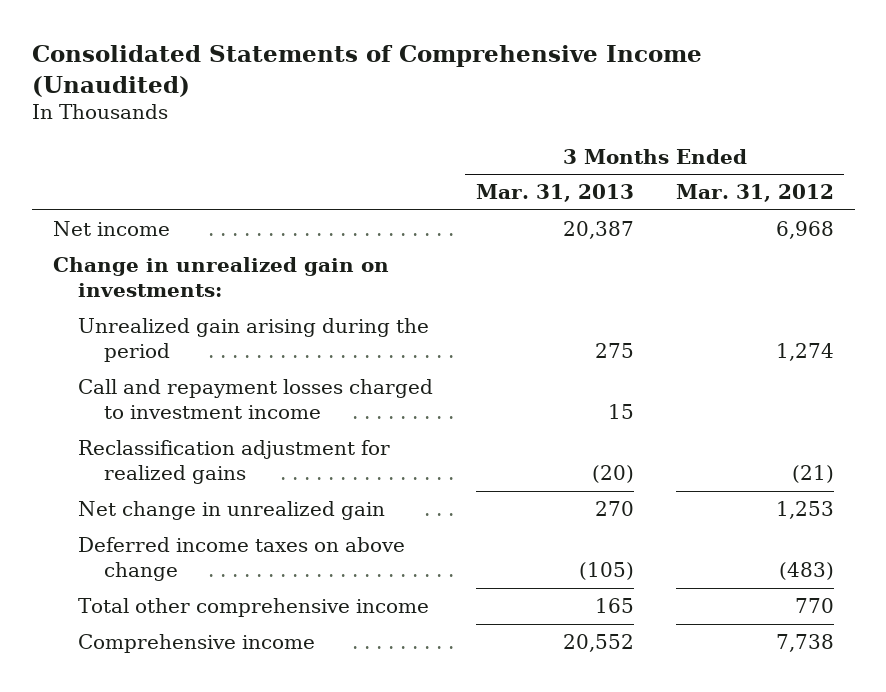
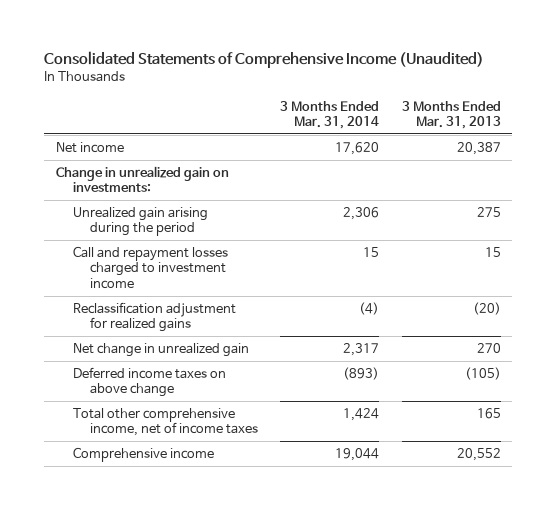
[675,184,834,203] Mar. 31, 2012 -> none
none -> [280,100,380,130] 3 Months Ended Mar. 31, 2014
[78,597,430,617] Total other comprehensive income -> [72,407,258,437] Total other comprehensive income, net of income taxes

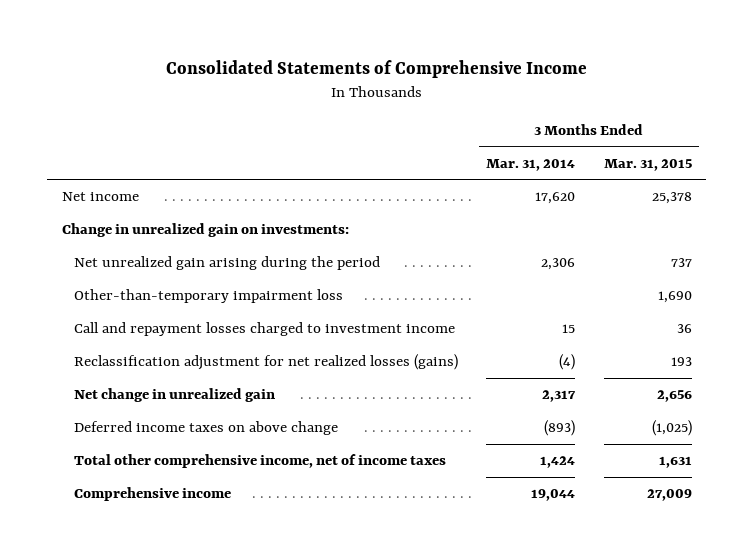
[44,50,485,68] Consolidated Statements of Comprehensive Income (Unaudited) -> [165,59,587,78] Consolidated Statements of Comprehensive Income
[401,100,501,130] 3 Months Ended Mar. 31, 2013 -> none
none -> [603,158,692,171] Mar. 31, 2015
[72,206,208,237] Unrealized gain arising during the period -> [73,256,380,271] Net unrealized gain arising during the period
none -> [73,289,343,304] Other-than-temporary impairment loss
[72,301,236,333] Reclassification adjustment for realized gains -> [73,354,458,371] Reclassification adjustment for net realized losses (gains)

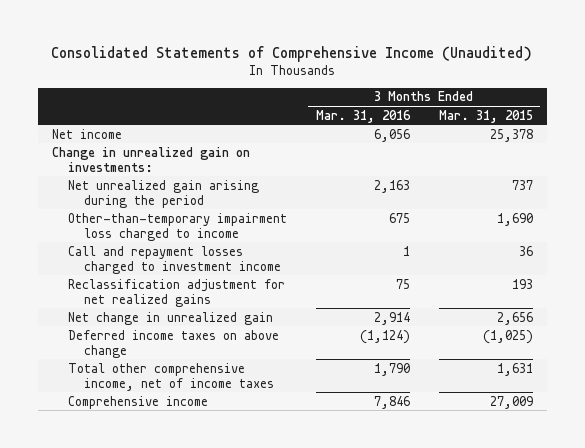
[165,59,587,78] Consolidated Statements of Comprehensive Income -> [51,45,533,62] Consolidated Statements of Comprehensive Income (Unaudited)
[486,158,576,171] Mar. 31, 2014 -> none
none -> [315,109,411,123] Mar. 31, 2016
[73,289,343,304] Other-than-temporary impairment loss -> [67,212,287,241] Other-than-temporary impairment loss charged to income
[73,354,458,371] Reclassification adjustment for net realized losses (gains) -> [67,278,285,307] Reclassification adjustment for net realized gains

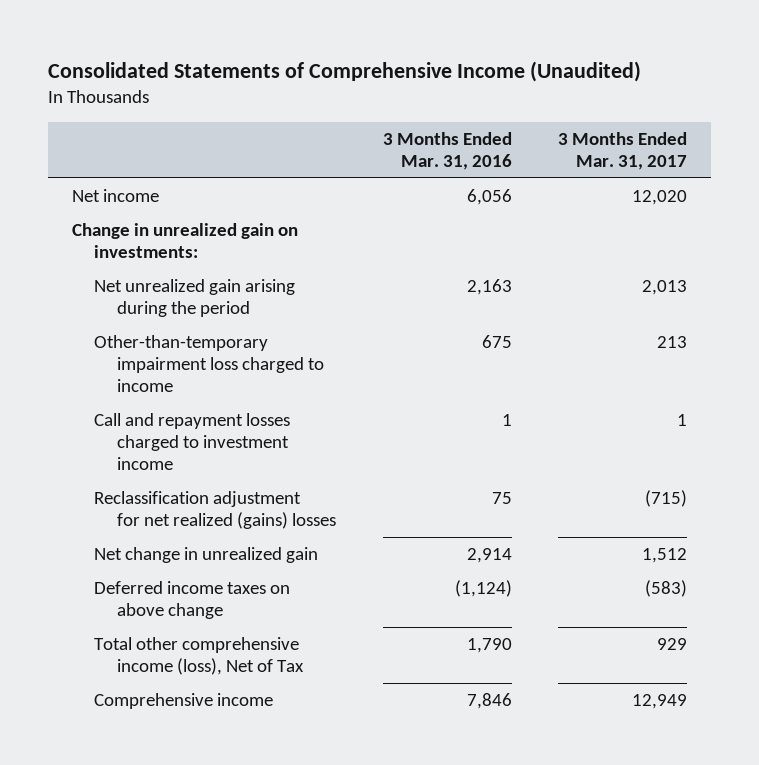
[438,109,533,123] Mar. 31, 2015 -> none
none -> [558,132,688,171] 3 Months Ended Mar. 31, 2017
[67,278,285,307] Reclassification adjustment for net realized gains -> [94,491,336,529] Reclassification adjustment for net realized (gains) losses
[67,362,274,391] Total other comprehensive income, net of income taxes -> [94,637,304,675] Total other comprehensive income (loss), Net of Tax

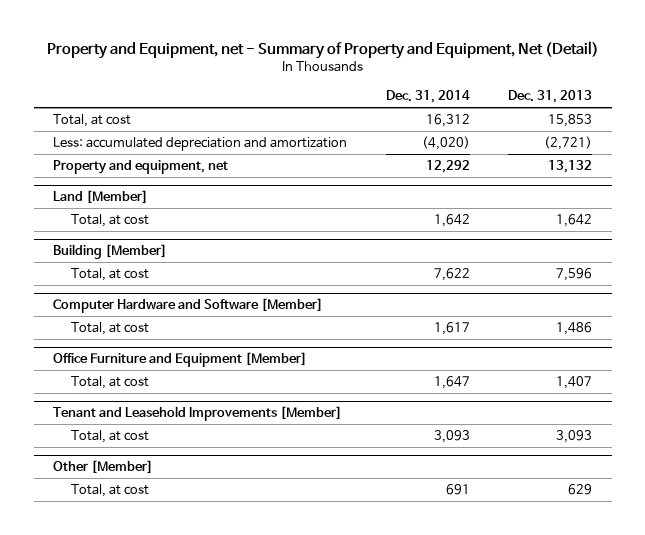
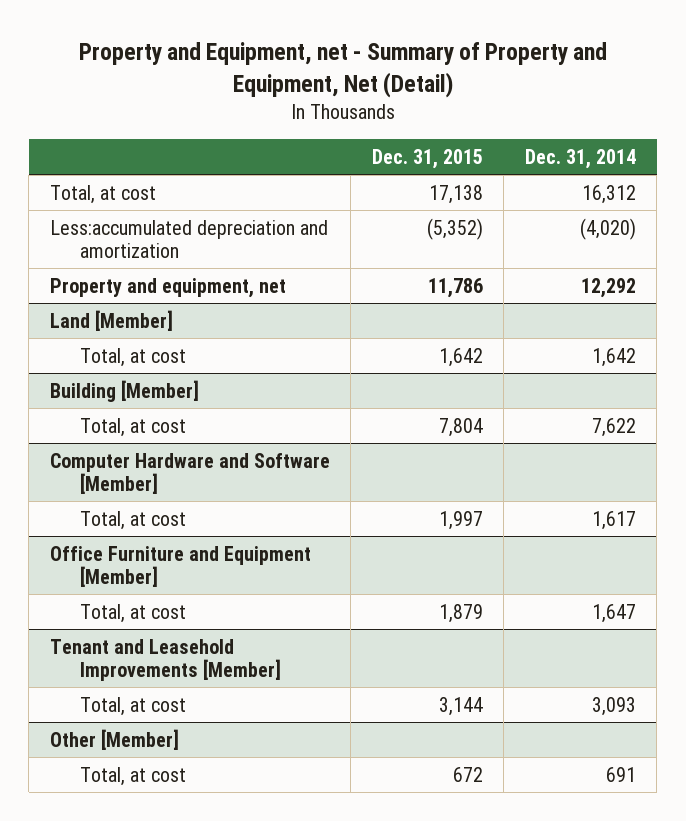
[508,90,593,104] Dec. 31, 2013 -> none
none -> [371,148,483,169] Dec. 31, 2015
[52,137,347,152] Less: accumulated depreciation and amortization -> [49,219,328,259] Less:accumulated depreciation and amortization

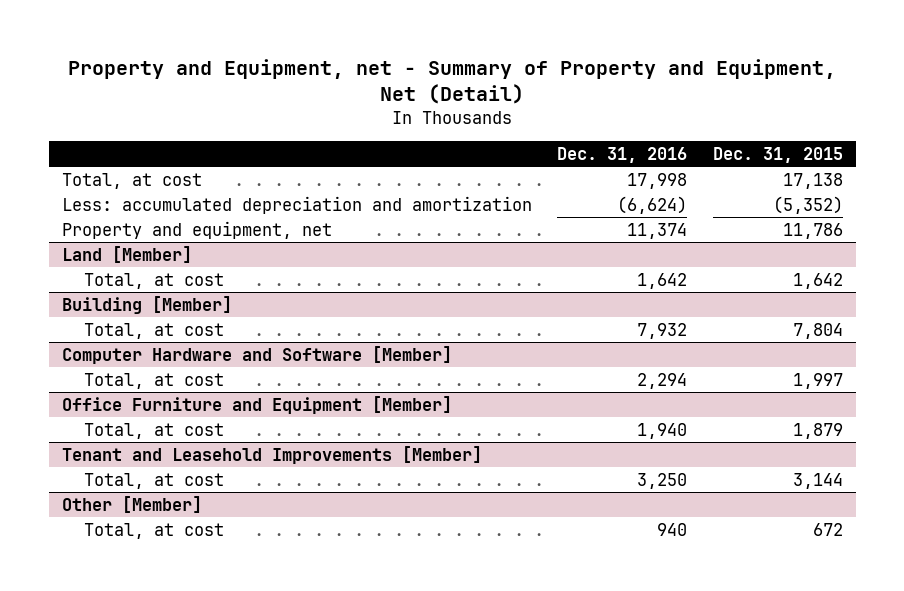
[524,148,636,169] Dec. 31, 2014 -> none
none -> [557,146,688,163] Dec. 31, 2016
[49,219,328,259] Less:accumulated depreciation and amortization -> [61,195,532,214] Less: accumulated depreciation and amortization

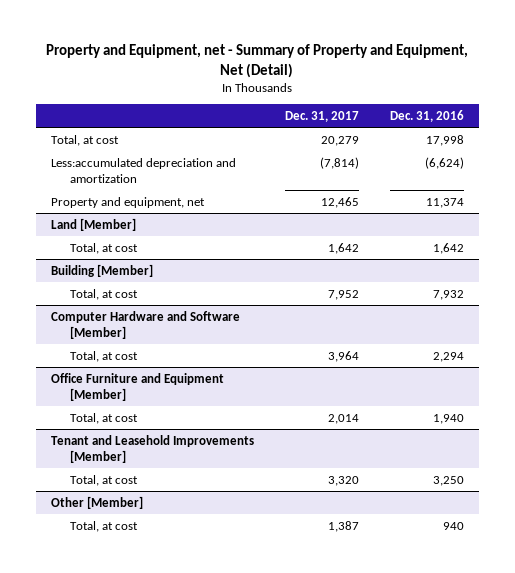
[712,146,843,163] Dec. 31, 2015 -> none
none -> [284,110,359,122] Dec. 31, 2017
[61,195,532,214] Less: accumulated depreciation and amortization -> [51,157,237,183] Less:accumulated depreciation and amortization

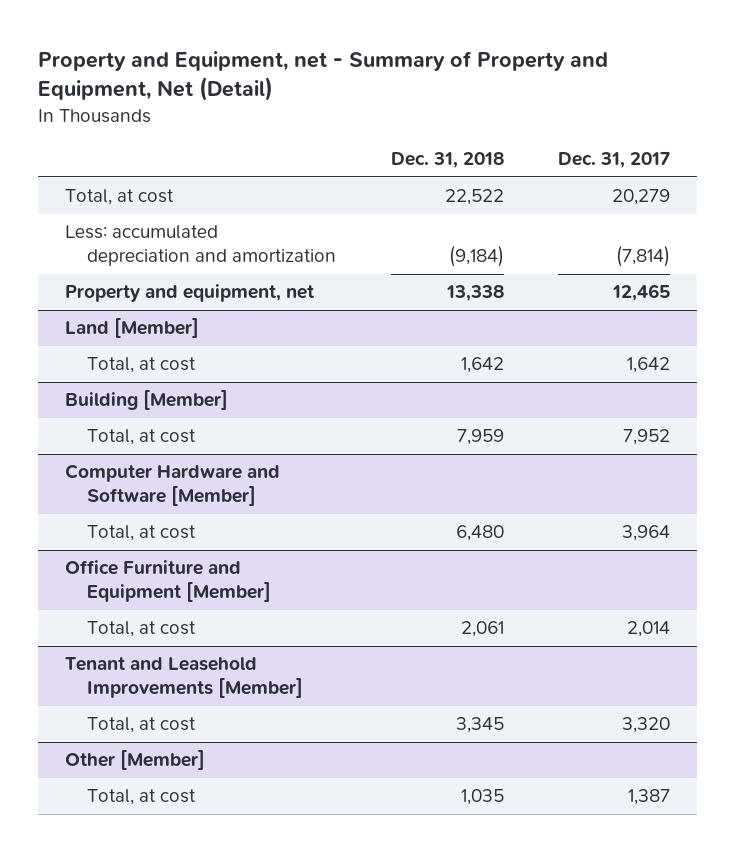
[389,109,464,122] Dec. 31, 2016 -> none
none -> [390,152,504,169] Dec. 31, 2018
[51,157,237,183] Less:accumulated depreciation and amortization -> [65,225,337,267] Less: accumulated depreciation and amortization

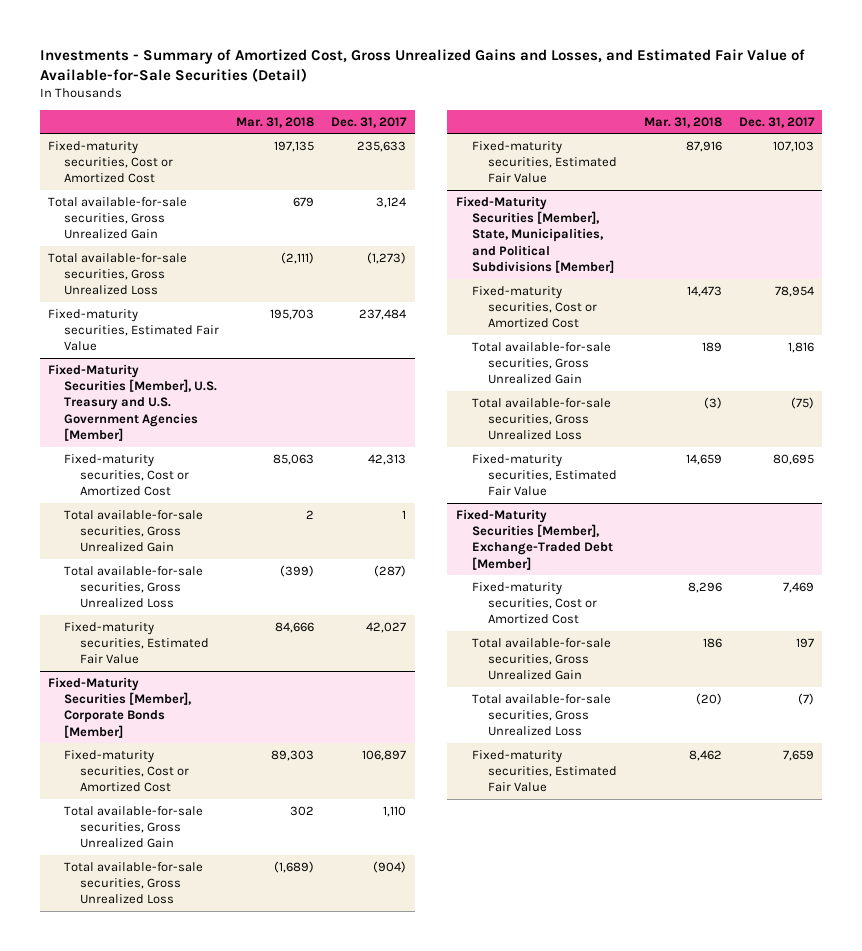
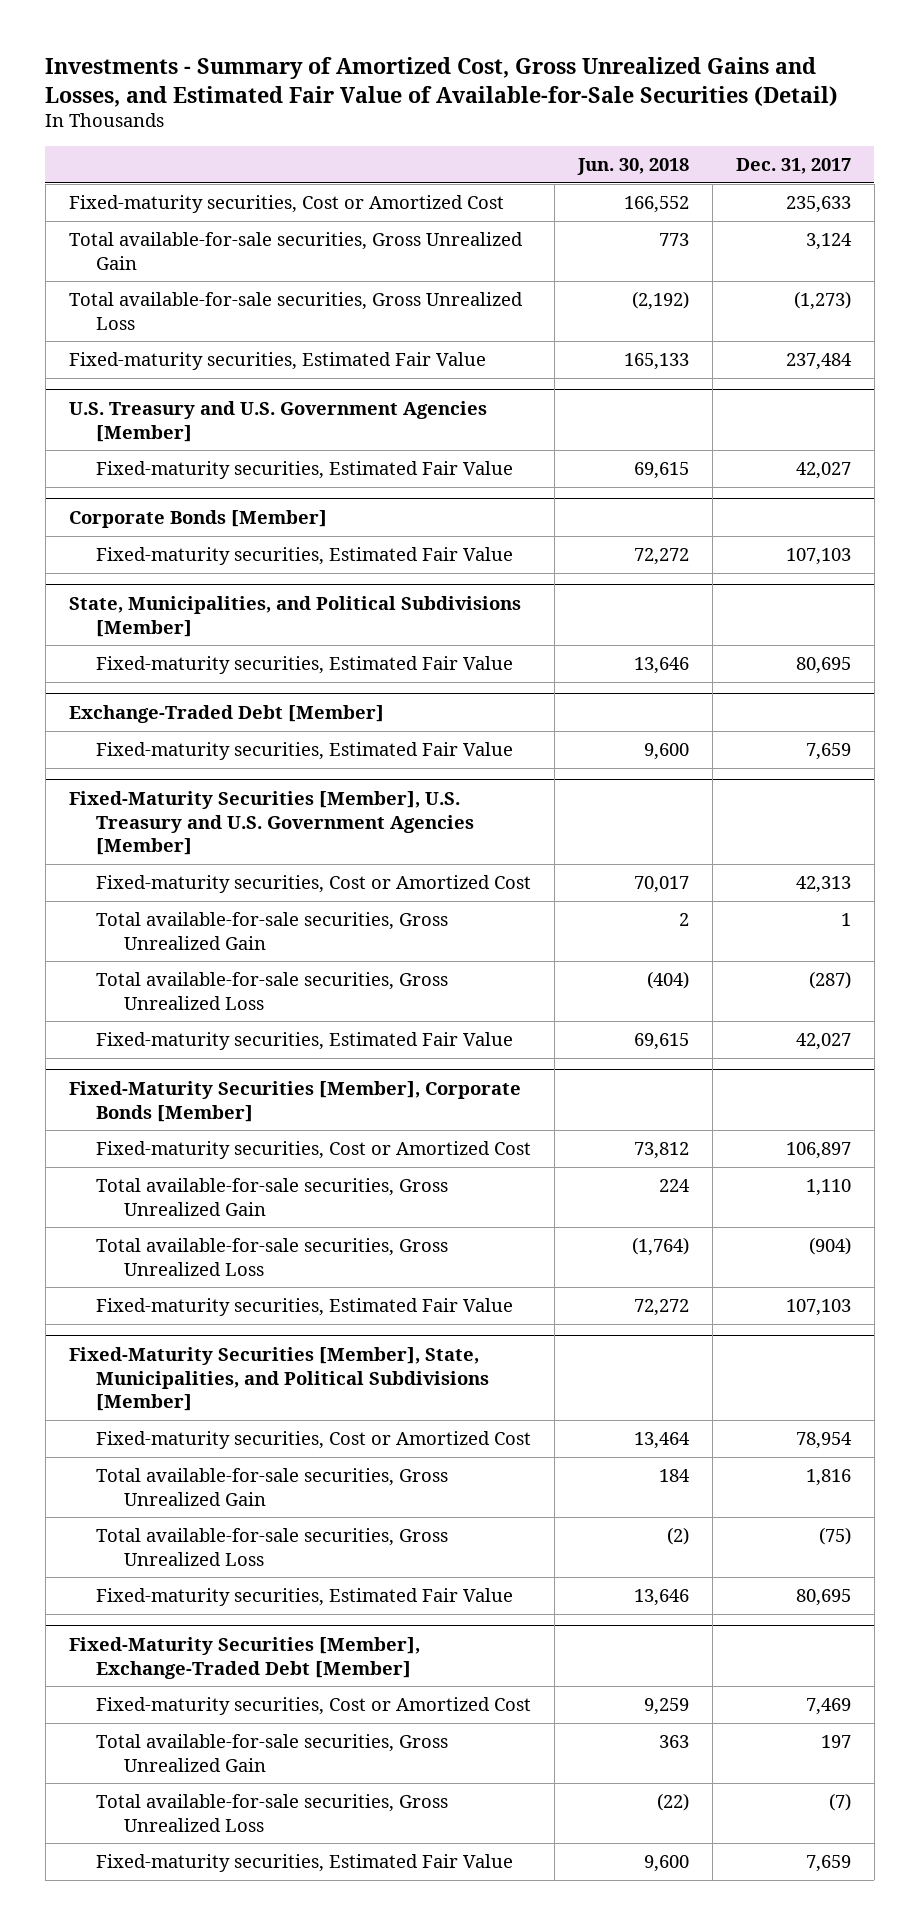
[236,116,315,128] Mar. 31, 2018 -> none
none -> [577,158,690,176] Jun. 30, 2018
none -> [68,400,487,442] U.S. Treasury and U.S. Government Agencies [Member]
none -> [96,461,514,480] Fixed-maturity securities, Estimated Fair Value
none -> [68,509,327,528] Corporate Bonds [Member]
none -> [96,547,514,566] Fixed-maturity securities, Estimated Fair Value
none -> [68,595,521,637] State, Municipalities, and Political Subdivisions [Member]
none -> [96,656,514,675] Fixed-maturity securities, Estimated Fair Value
none -> [68,704,384,723] Exchange-Traded Debt [Member]
none -> [96,742,514,761] Fixed-maturity securities, Estimated Fair Value

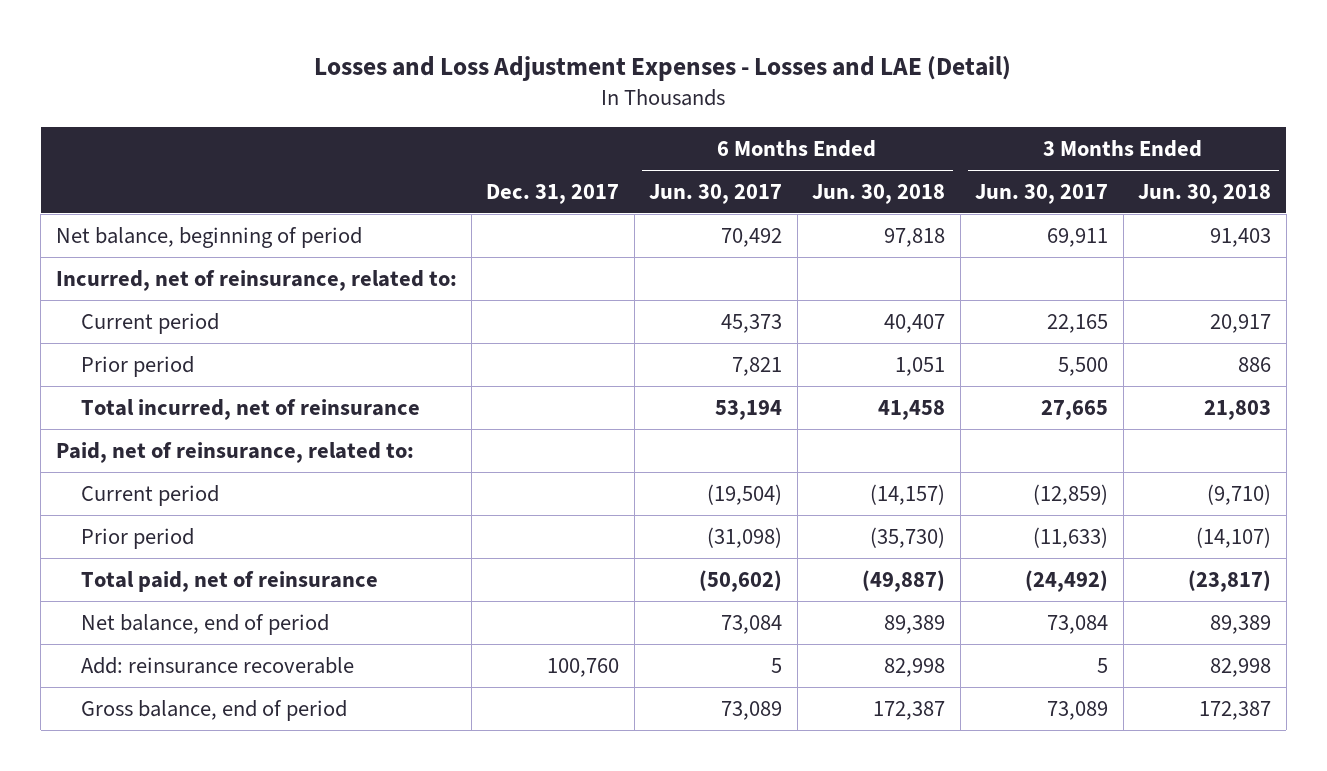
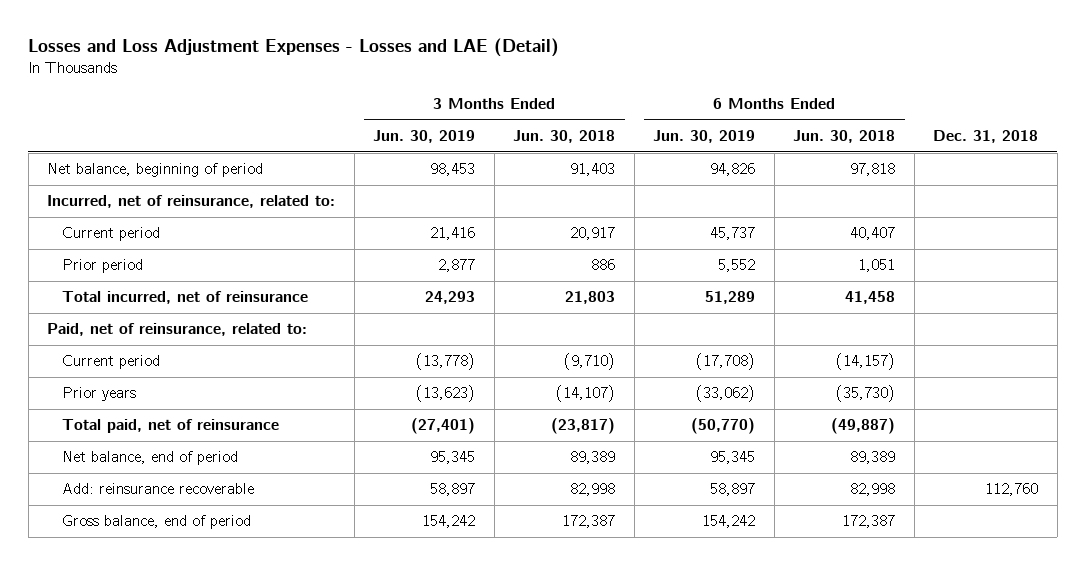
[486,183,620,204] Dec. 31, 2017 -> none
[649,183,783,204] Jun. 30, 2017 -> none
[975,183,1109,204] Jun. 30, 2017 -> none
none -> [373,129,476,143] Jun. 30, 2019
none -> [653,129,756,143] Jun. 30, 2019
none -> [933,129,1039,143] Dec. 31, 2018
[80,527,194,549] Prior period -> [61,387,136,402] Prior years

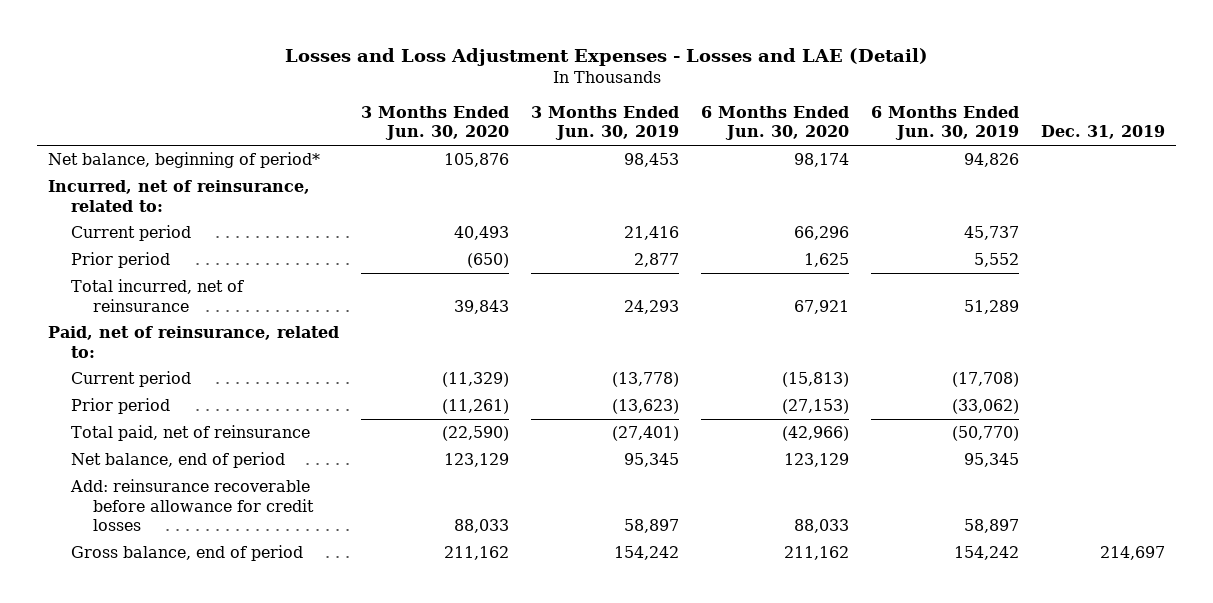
[513,129,616,143] Jun. 30, 2018 -> none
[793,129,896,143] Jun. 30, 2018 -> none
[933,129,1039,143] Dec. 31, 2018 -> none
none -> [361,106,510,141] 3 Months Ended Jun. 30, 2020
none -> [700,106,849,141] 6 Months Ended Jun. 30, 2020
none -> [1040,125,1165,140] Dec. 31, 2019
[47,163,264,178] Net balance, beginning of period -> [48,152,321,169] Net balance, beginning of period*
[61,387,136,402] Prior years -> [70,398,170,415] Prior period
[61,483,254,495] Add: reinsurance recoverable -> [69,479,314,531] Add: reinsurance recoverable before allowance for credit losses

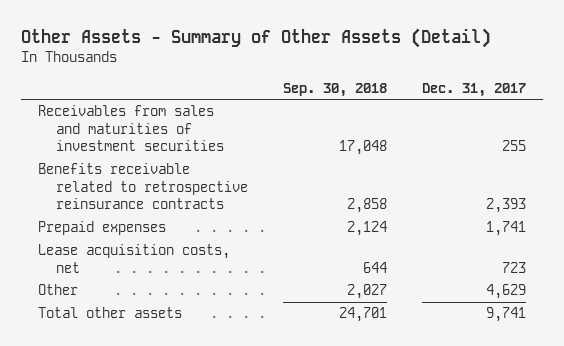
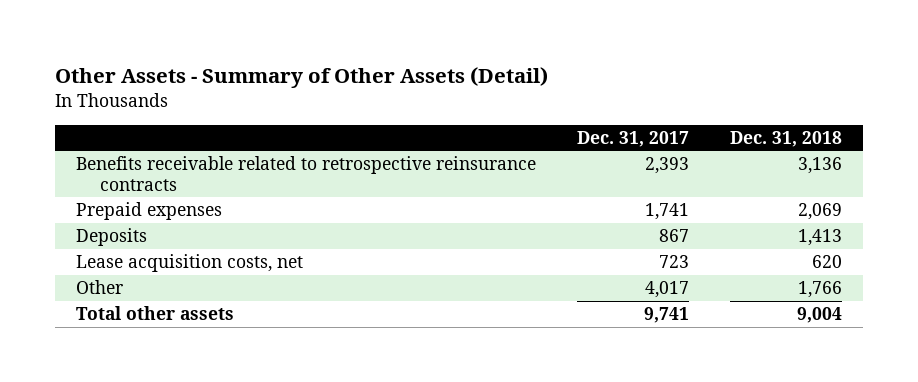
[282,82,387,97] Sep. 30, 2018 -> none
none -> [730,130,843,147] Dec. 31, 2018
[38,105,225,152] Receivables from sales and maturities of investment securities -> none
none -> [75,228,147,247] Deposits
[485,284,526,300] 4,629 -> [645,281,690,299] 4,017

